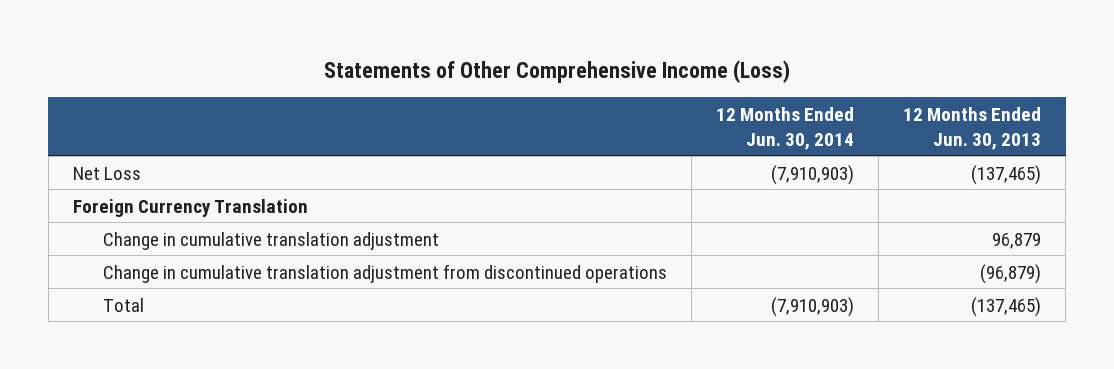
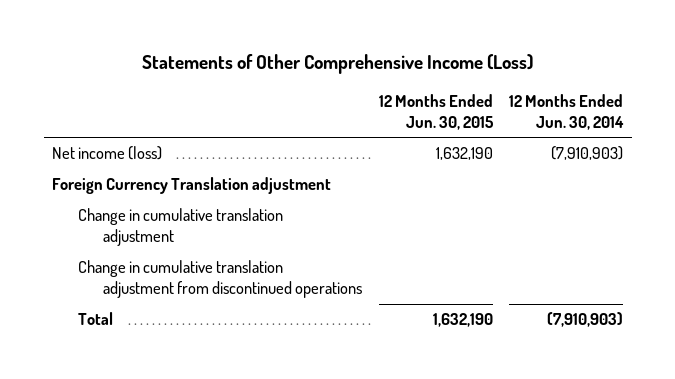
[903,106,1042,150] 12 Months Ended Jun. 30, 2013 -> none
none -> [378,94,494,130] 12 Months Ended Jun. 30, 2015
[72,166,141,180] Net Loss -> [51,146,162,161] Net income (loss)
[72,198,308,217] Foreign Currency Translation -> [51,177,331,195] Foreign Currency Translation adjustment

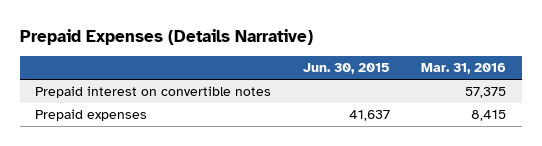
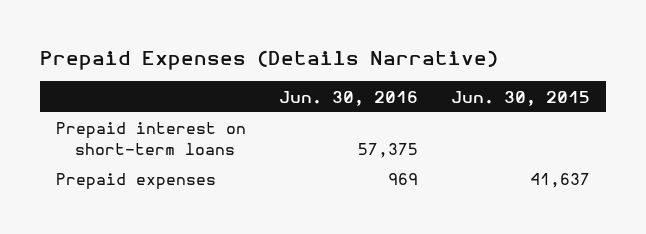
[421,63,507,75] Mar. 31, 2016 -> none
none -> [279,90,419,106] Jun. 30, 2016
[35,86,272,99] Prepaid interest on convertible notes -> [56,122,247,155] Prepaid interest on short-term loans

